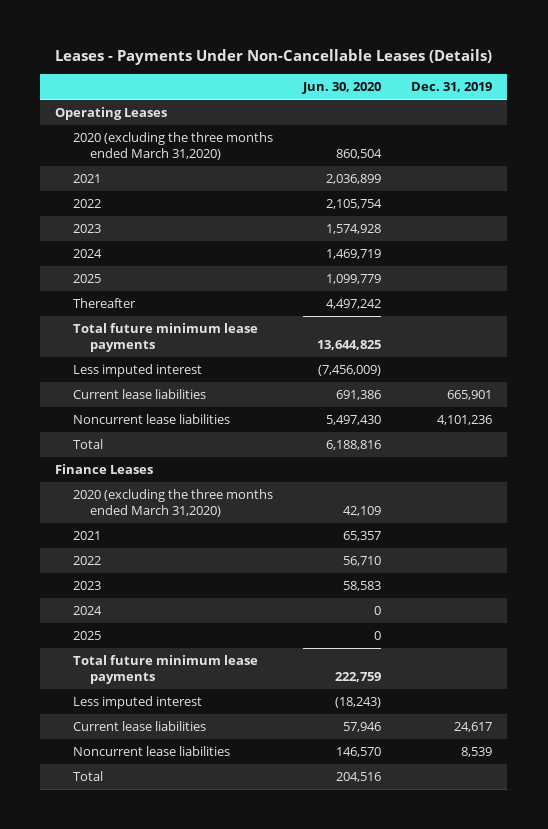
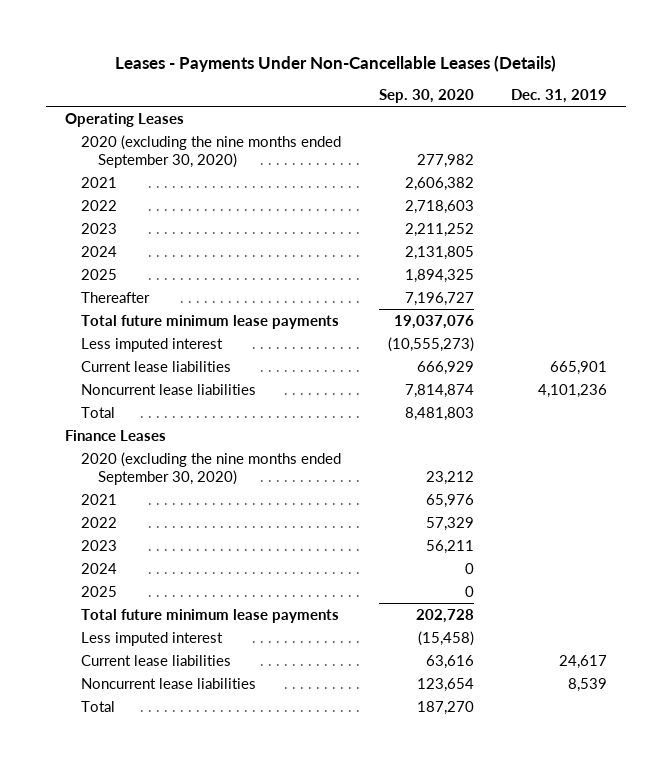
[302,82,382,95] Jun. 30, 2020 -> none
none -> [378,88,474,103] Sep. 30, 2020
[72,132,273,160] 2020 (excluding the three months ended March 31,2020) -> [81,134,342,168] 2020 (excluding the nine months ended September 30, 2020)
[72,489,273,517] 2020 (excluding the three months ended March 31,2020) -> [81,451,342,485] 2020 (excluding the nine months ended September 30, 2020)

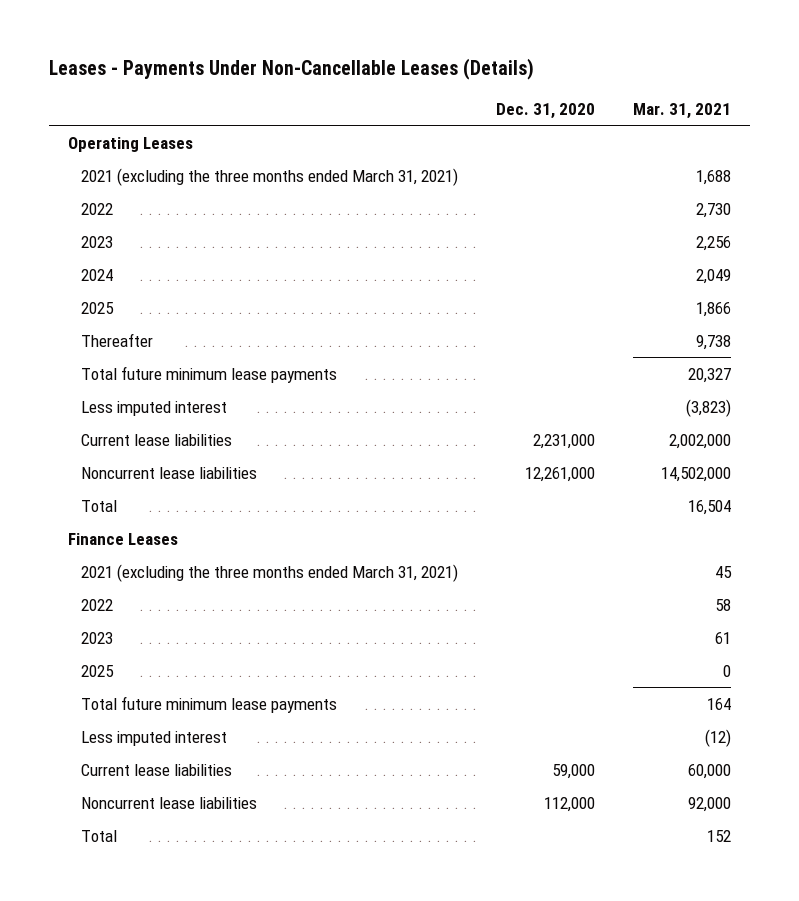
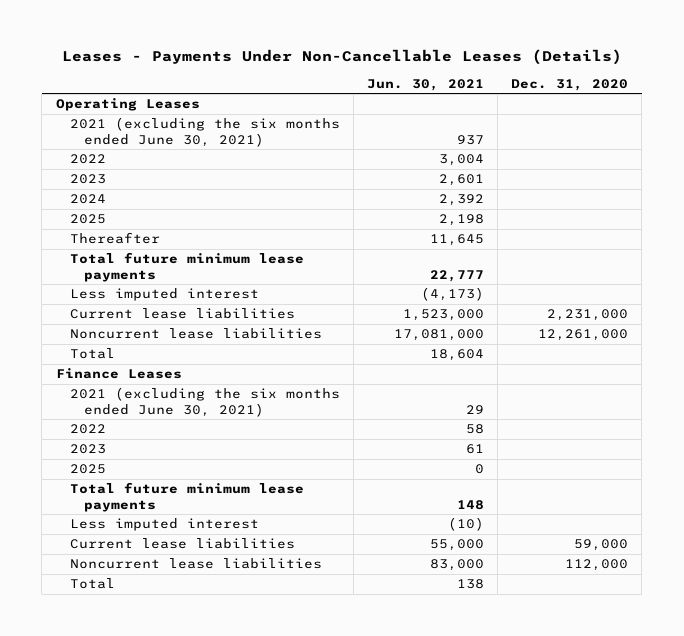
[633,102,732,119] Mar. 31, 2021 -> none
none -> [366,78,484,91] Jun. 30, 2021
[81,167,459,186] 2021 (excluding the three months ended March 31, 2021) -> [69,117,340,147] 2021 (excluding the six months ended June 30, 2021)
[81,563,459,582] 2021 (excluding the three months ended March 31, 2021) -> [69,387,340,417] 2021 (excluding the six months ended June 30, 2021)

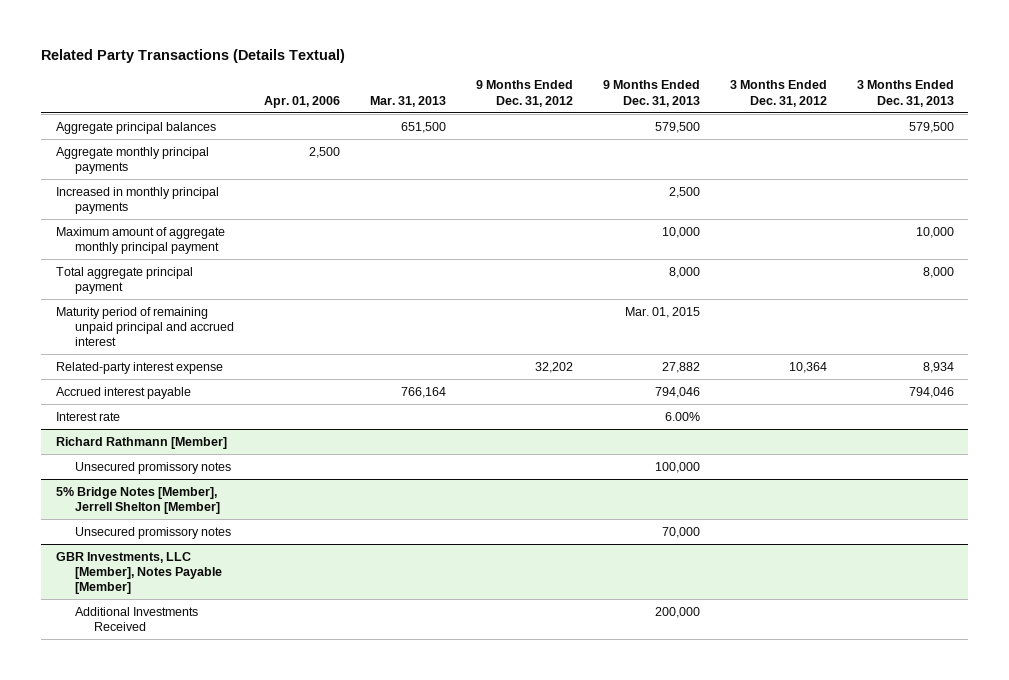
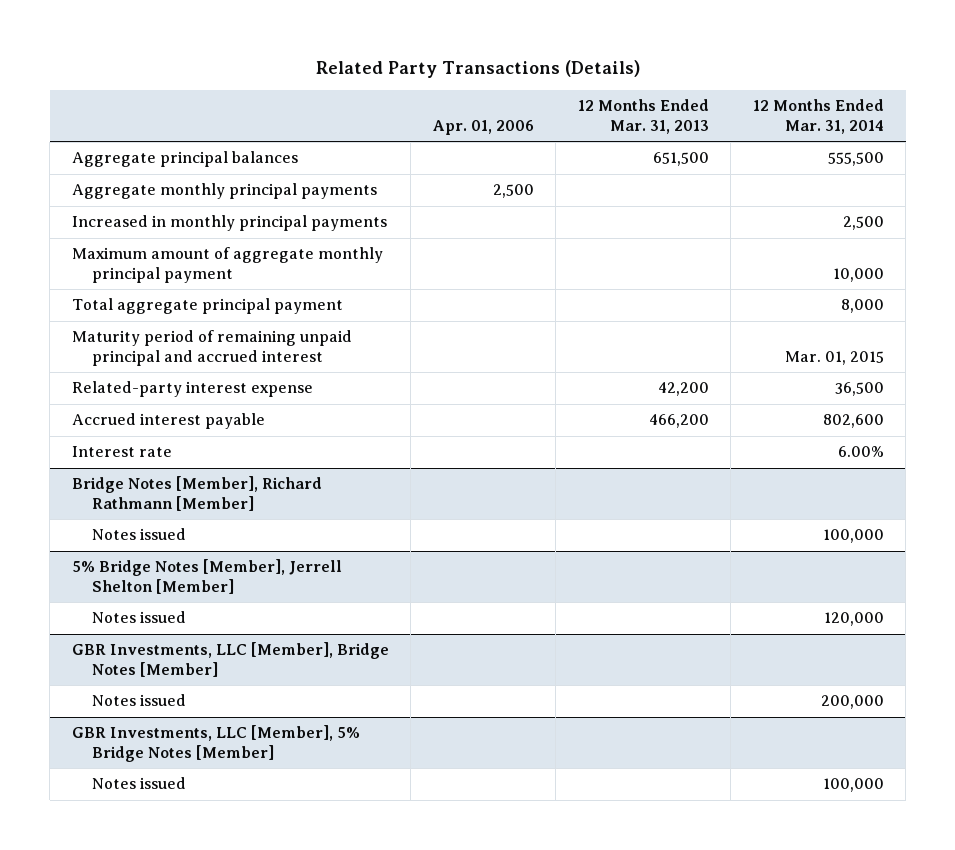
[40,49,345,64] Related Party Transactions (Details Textual) -> [315,60,640,79] Related Party Transactions (Details)
[369,95,446,107] Mar. 31, 2013 -> none
[475,80,573,107] 9 Months Ended Dec. 31, 2012 -> none
[602,80,700,107] 9 Months Ended Dec. 31, 2013 -> none
[729,80,827,107] 3 Months Ended Dec. 31, 2012 -> none
[856,80,954,107] 3 Months Ended Dec. 31, 2013 -> none
none -> [577,99,709,134] 12 Months Ended Mar. 31, 2013
none -> [752,99,884,134] 12 Months Ended Mar. 31, 2014
[55,436,227,449] Richard Rathmann [Member] -> [71,476,322,511] Bridge Notes [Member], Richard Rathmann [Member]
[74,461,231,474] Unsecured promissory notes -> [91,528,186,541] Notes issued
[74,606,198,631] Additional Investments Received -> none
[74,526,231,539] Unsecured promissory notes -> [91,611,186,624] Notes issued
[55,551,222,595] GBR Investments, LLC [Member], Notes Payable [Member] -> [71,642,389,677] GBR Investments, LLC [Member], Bridge Notes [Member]
none -> [91,694,186,707] Notes issued
none -> [71,725,360,762] GBR Investments, LLC [Member], 5% Bridge Notes [Member]
none -> [91,777,186,790] Notes issued

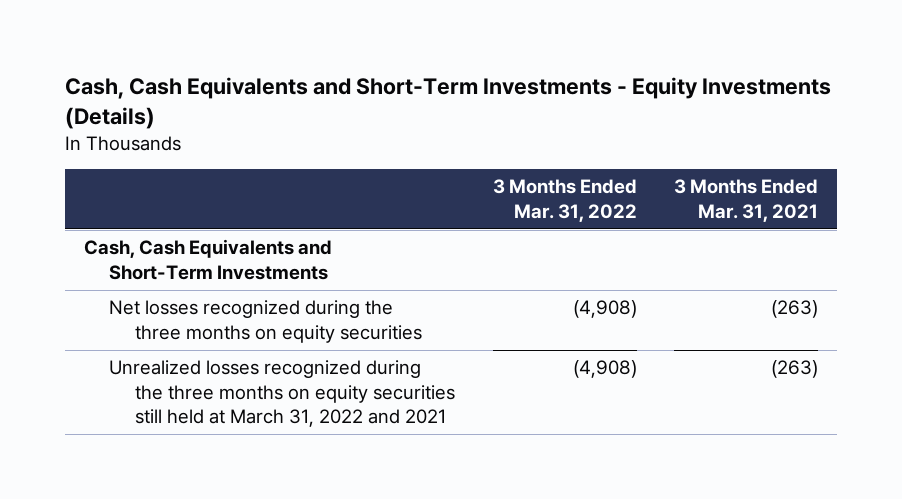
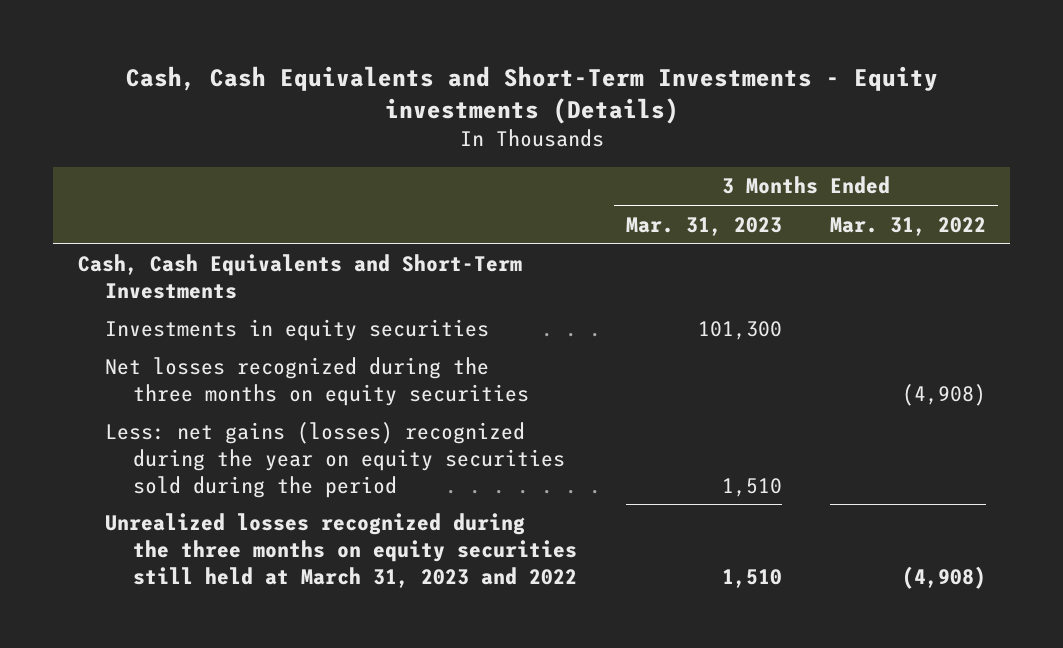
[64,77,831,129] Cash, Cash Equivalents and Short-Term Investments - Equity Investments (Details) -> [125,65,938,125] Cash, Cash Equivalents and Short-Term Investments - Equity investments (Details)
[674,179,819,222] 3 Months Ended Mar. 31, 2021 -> none
none -> [625,216,782,236] Mar. 31, 2023
none -> [105,319,490,342] Investments in equity securities
none -> [105,422,566,498] Less: net gains (losses) recognized during the year on equity securities sold during the period
[109,360,455,428] Unrealized losses recognized during the three months on equity securities still held at March 31, 2022 and 2021 -> [105,513,578,588] Unrealized losses recognized during the three months on equity securities still held at March 31, 2023 and 2022

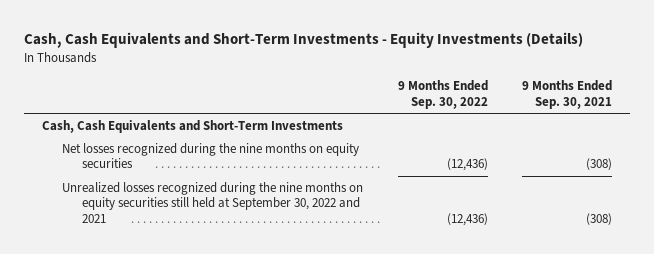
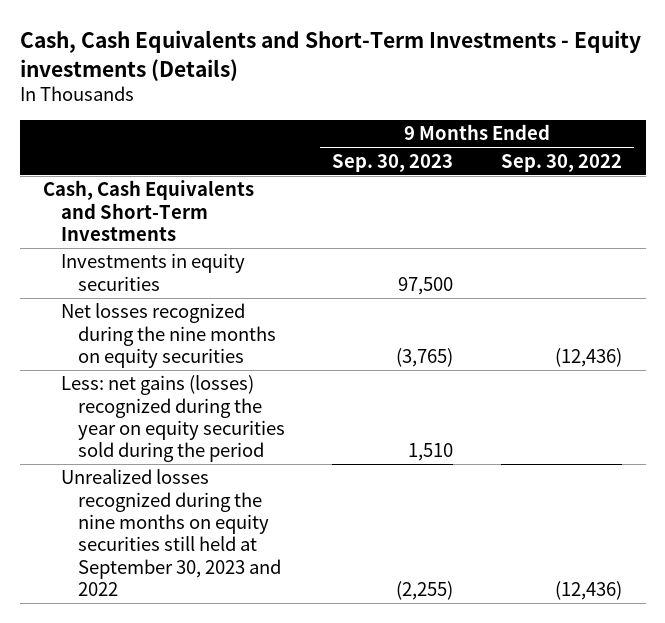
[24,32,584,49] Cash, Cash Equivalents and Short-Term Investments - Equity Investments (Details) -> [19,30,641,81] Cash, Cash Equivalents and Short-Term Investments - Equity investments (Details)
[522,80,613,109] 9 Months Ended Sep. 30, 2021 -> none
none -> [332,153,454,172] Sep. 30, 2023
none -> [60,253,245,291] Investments in equity securities
none -> [60,375,285,463] Less: net gains (losses) recognized during the year on equity securities sold during the period
[61,181,363,224] Unrealized losses recognized during the nine months on equity securities still held at September 30, 2022 and 2021 -> [60,469,281,597] Unrealized losses recognized during the nine months on equity securities still held at September 30, 2023 and 2022

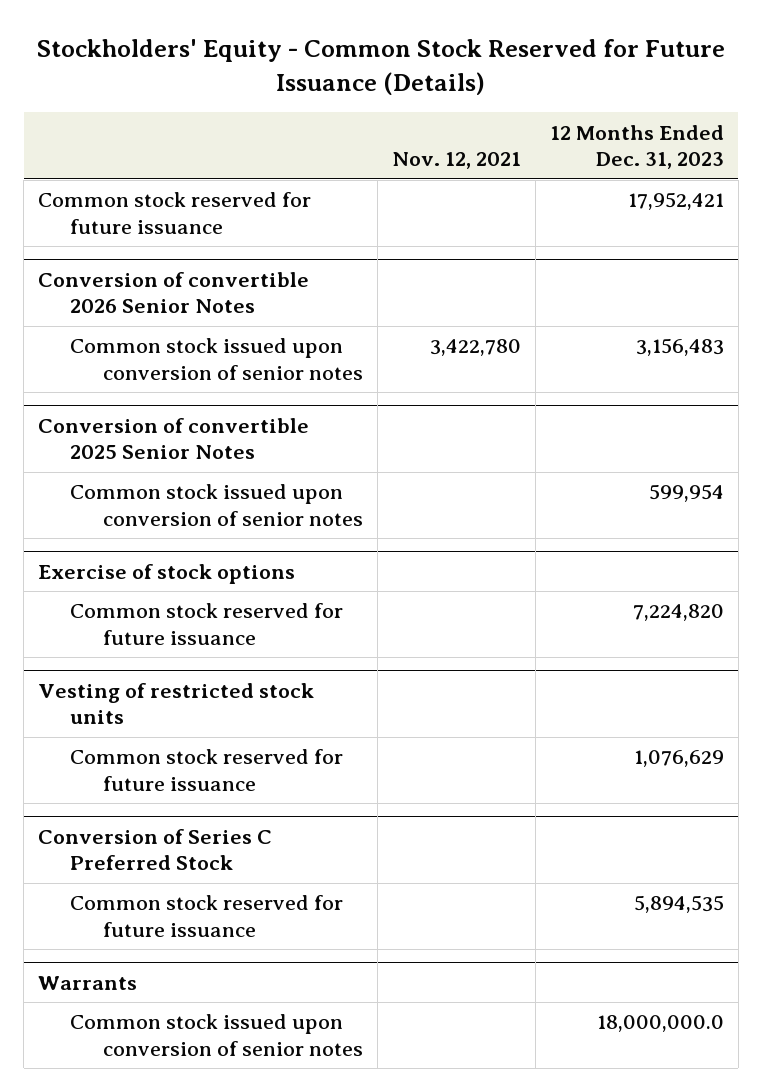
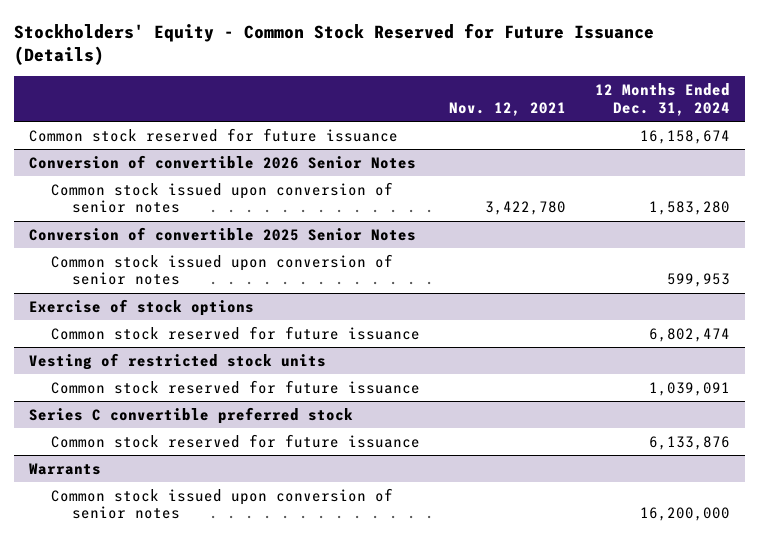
[549,124,724,170] 12 Months Ended Dec. 31, 2023 -> none
none -> [594,83,730,116] 12 Months Ended Dec. 31, 2024
[38,828,273,871] Conversion of Series C Preferred Stock -> [28,406,353,424] Series C convertible preferred stock

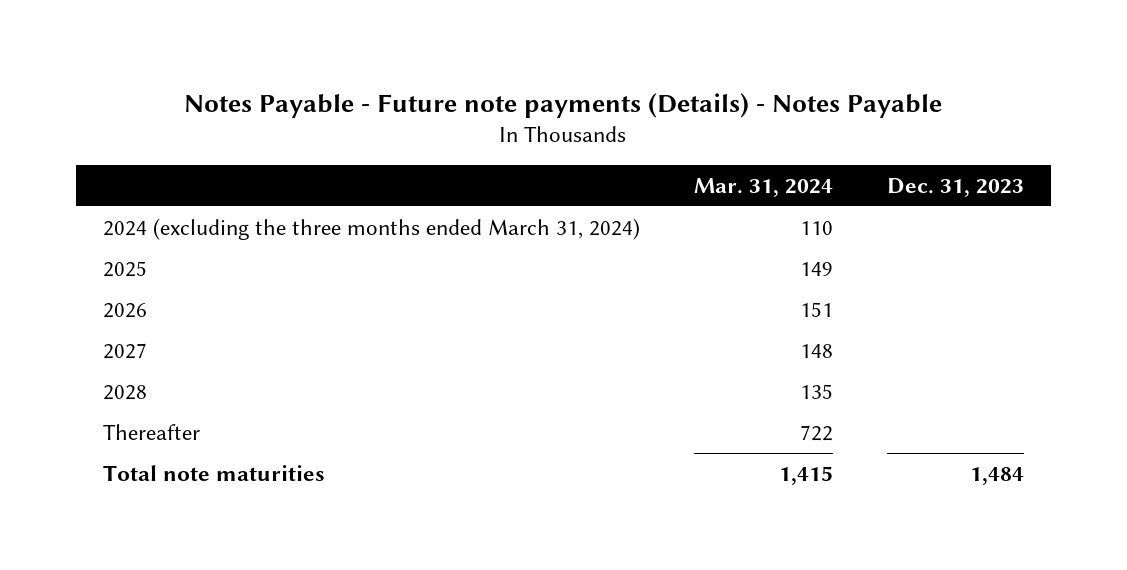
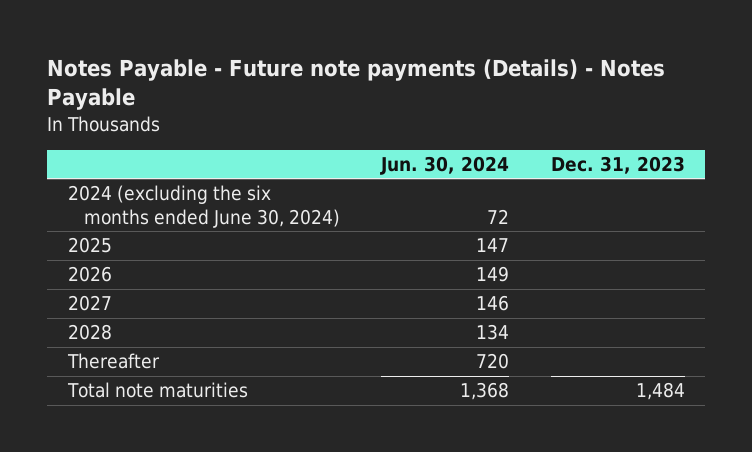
[693,178,833,198] Mar. 31, 2024 -> none
none -> [380,155,510,175] Jun. 30, 2024
[103,217,641,240] 2024 (excluding the three months ended March 31, 2024) -> [67,185,341,228] 2024 (excluding the six months ended June 30, 2024)

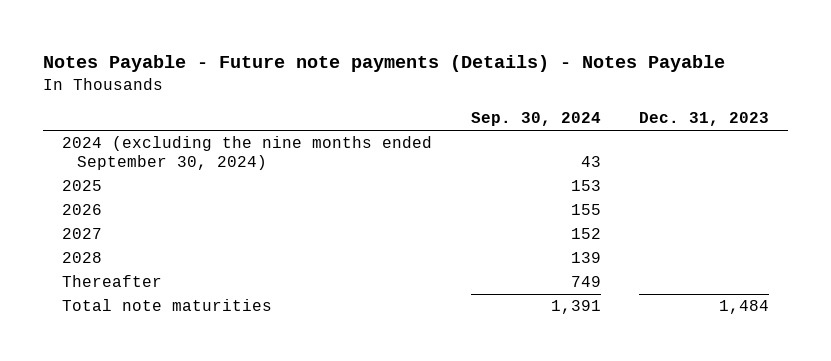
[380,155,510,175] Jun. 30, 2024 -> none
none -> [470,112,601,127] Sep. 30, 2024
[67,185,341,228] 2024 (excluding the six months ended June 30, 2024) -> [62,136,433,171] 2024 (excluding the nine months ended September 30, 2024)

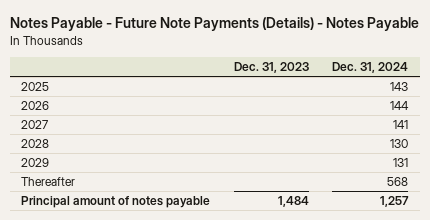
[43,55,726,73] Notes Payable - Future note payments (Details) - Notes Payable -> [9,17,419,32] Notes Payable - Future Note Payments (Details) - Notes Payable
[470,112,601,127] Sep. 30, 2024 -> none
none -> [332,61,409,73] Dec. 31, 2024
[62,136,433,171] 2024 (excluding the nine months ended September 30, 2024) -> none
none -> [21,158,50,168] 2029
[62,299,273,312] Total note maturities -> [21,196,211,209] Principal amount of notes payable

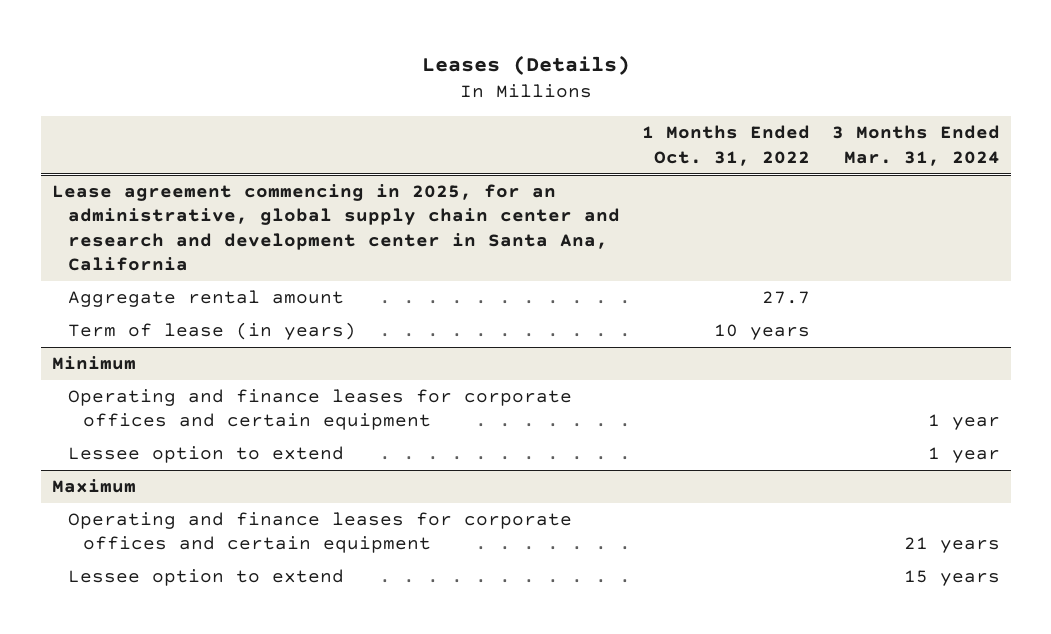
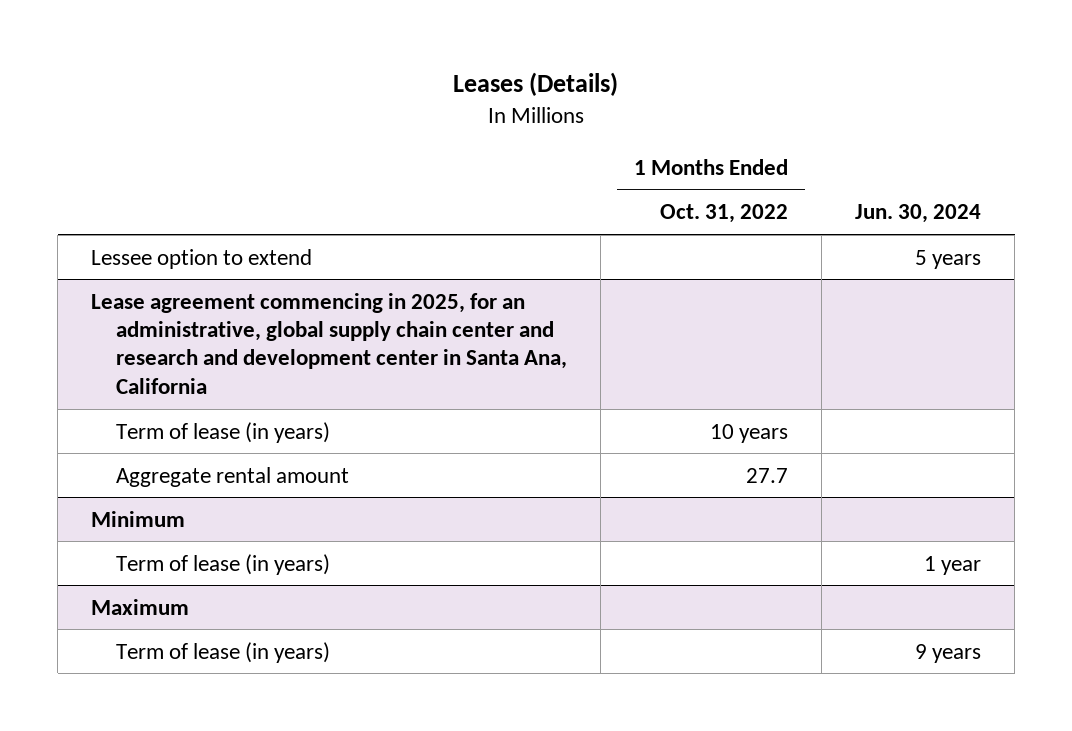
[831,125,1000,166] 3 Months Ended Mar. 31, 2024 -> none
none -> [855,204,982,224] Jun. 30, 2024
none -> [91,248,313,269] Lessee option to extend
[67,290,344,308] Aggregate rental amount -> [116,466,350,487] Aggregate rental amount
[67,389,572,431] Operating and finance leases for corporate offices and certain equipment -> none
[67,446,344,464] Lessee option to extend -> none
none -> [116,553,331,575] Term of lease (in years)
[67,512,572,554] Operating and finance leases for corporate offices and certain equipment -> none
[67,569,344,587] Lessee option to extend -> none
none -> [116,641,331,663] Term of lease (in years)

